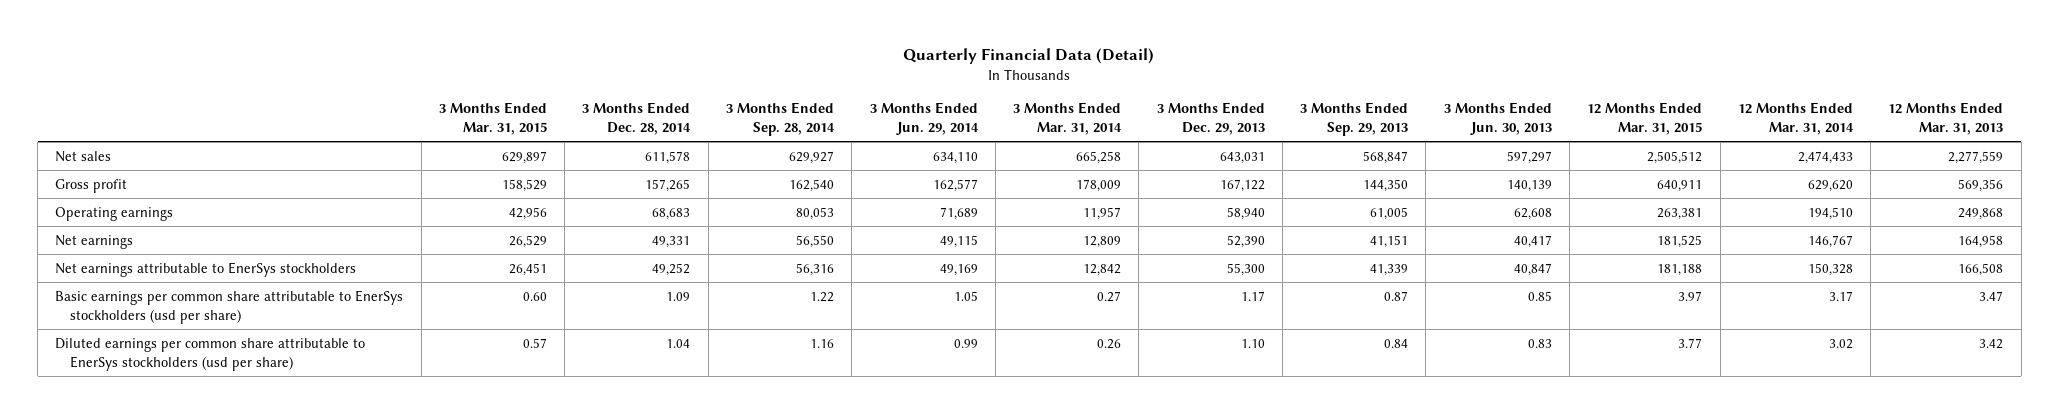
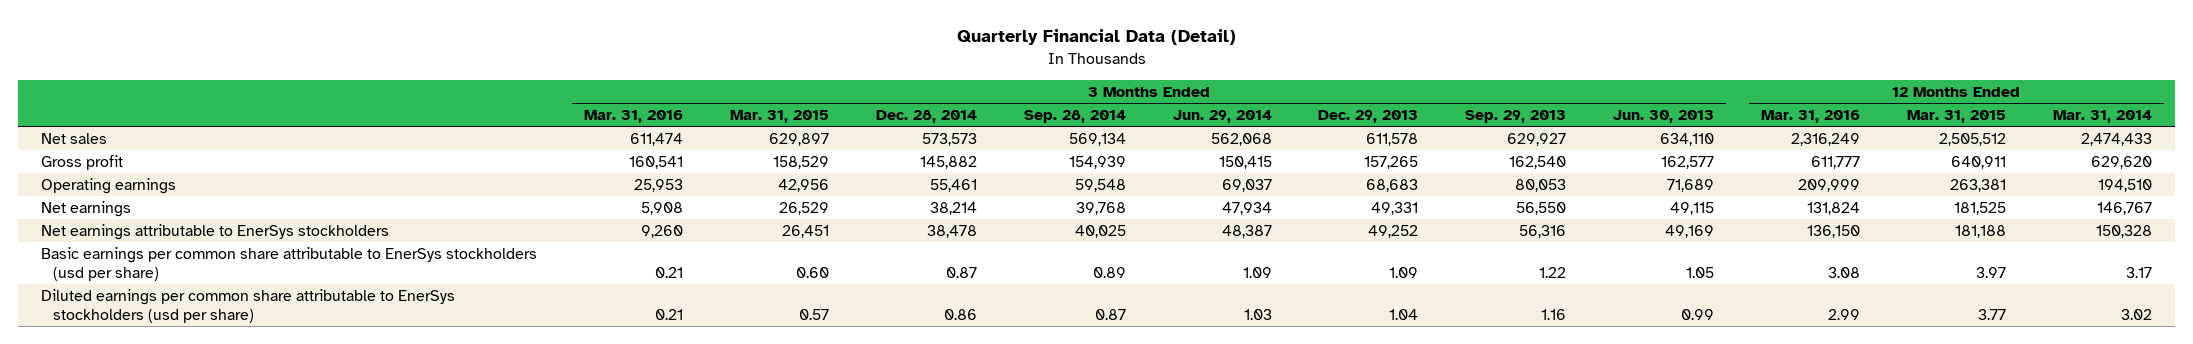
[1013,102,1123,136] 3 Months Ended Mar. 31, 2014 -> none
[1888,102,2004,136] 12 Months Ended Mar. 31, 2013 -> none
none -> [584,110,684,124] Mar. 31, 2016
none -> [1761,110,1861,124] Mar. 31, 2016
[645,150,691,164] 611,578 -> [921,133,977,147] 573,573
[788,150,834,164] 629,927 -> [1068,133,1126,147] 569,134
[932,151,978,164] 634,110 -> [1210,133,1272,147] 562,068
[1219,151,1265,164] 643,031 -> [1366,133,1419,147] 611,578
[1363,150,1409,164] 568,847 -> [1507,133,1567,147] 629,927
[1506,150,1552,164] 597,297 -> [1660,133,1715,147] 634,110
[645,178,691,192] 157,265 -> [919,156,977,170] 145,882
[788,178,834,192] 162,540 -> [1068,156,1126,170] 154,939
[932,178,978,192] 162,577 -> [1218,156,1272,170] 150,415
[1219,178,1265,192] 167,122 -> [1364,156,1419,170] 157,265
[1363,178,1409,192] 144,350 -> [1509,156,1567,170] 162,540
[1506,179,1552,192] 140,139 -> [1661,156,1715,170] 162,577
[652,207,691,220] 68,683 -> [929,179,977,193] 55,461
[795,206,834,220] 80,053 -> [1074,179,1126,193] 59,548
[939,206,978,220] 71,689 -> [1221,179,1272,193] 69,037
[1226,206,1265,220] 58,940 -> [1366,179,1419,193] 68,683
[1370,206,1409,220] 61,005 -> [1515,179,1567,193] 80,053
[1513,207,1552,220] 62,608 -> [1667,179,1715,193] 71,689
[652,235,691,248] 49,331 -> [929,202,977,216] 38,214
[795,234,834,248] 56,550 -> [1075,202,1126,216] 39,768
[939,234,978,248] 49,115 -> [1221,202,1272,216] 47,934
[1226,234,1265,248] 52,390 -> [1371,202,1419,216] 49,331
[1370,234,1409,248] 41,151 -> [1516,202,1567,216] 56,550
[1513,234,1552,248] 40,417 -> [1670,202,1715,216] 49,115
[652,262,691,276] 49,252 -> [926,225,977,239] 38,478
[795,262,834,276] 56,316 -> [1074,225,1126,239] 40,025
[939,263,978,276] 49,169 -> [1221,225,1272,239] 48,387
[1226,262,1265,276] 55,300 -> [1368,225,1419,239] 49,252
[1370,263,1409,276] 41,339 -> [1519,225,1567,239] 56,316
[1513,262,1552,276] 40,847 -> [1665,225,1715,239] 49,169
[666,291,691,301] 1.09 -> [945,267,977,279] 0.87
[809,291,834,302] 1.22 -> [1092,267,1126,279] 0.89
[953,290,978,301] 1.05 -> [1242,267,1272,279] 1.09
[1240,290,1265,301] 1.17 -> [1389,267,1419,279] 1.09
[1384,290,1409,301] 0.87 -> [1539,267,1567,279] 1.22
[1527,290,1552,301] 0.85 -> [1686,267,1715,279] 1.05
[666,338,691,348] 1.04 -> [943,309,977,321] 0.86
[809,338,834,348] 1.16 -> [1094,309,1126,321] 0.87
[953,338,978,348] 0.99 -> [1243,309,1272,321] 1.03
[1240,338,1265,348] 1.10 -> [1389,309,1419,321] 1.04
[1384,338,1409,348] 0.84 -> [1541,309,1567,321] 1.16
[1527,338,1552,348] 0.83 -> [1681,309,1715,321] 0.99

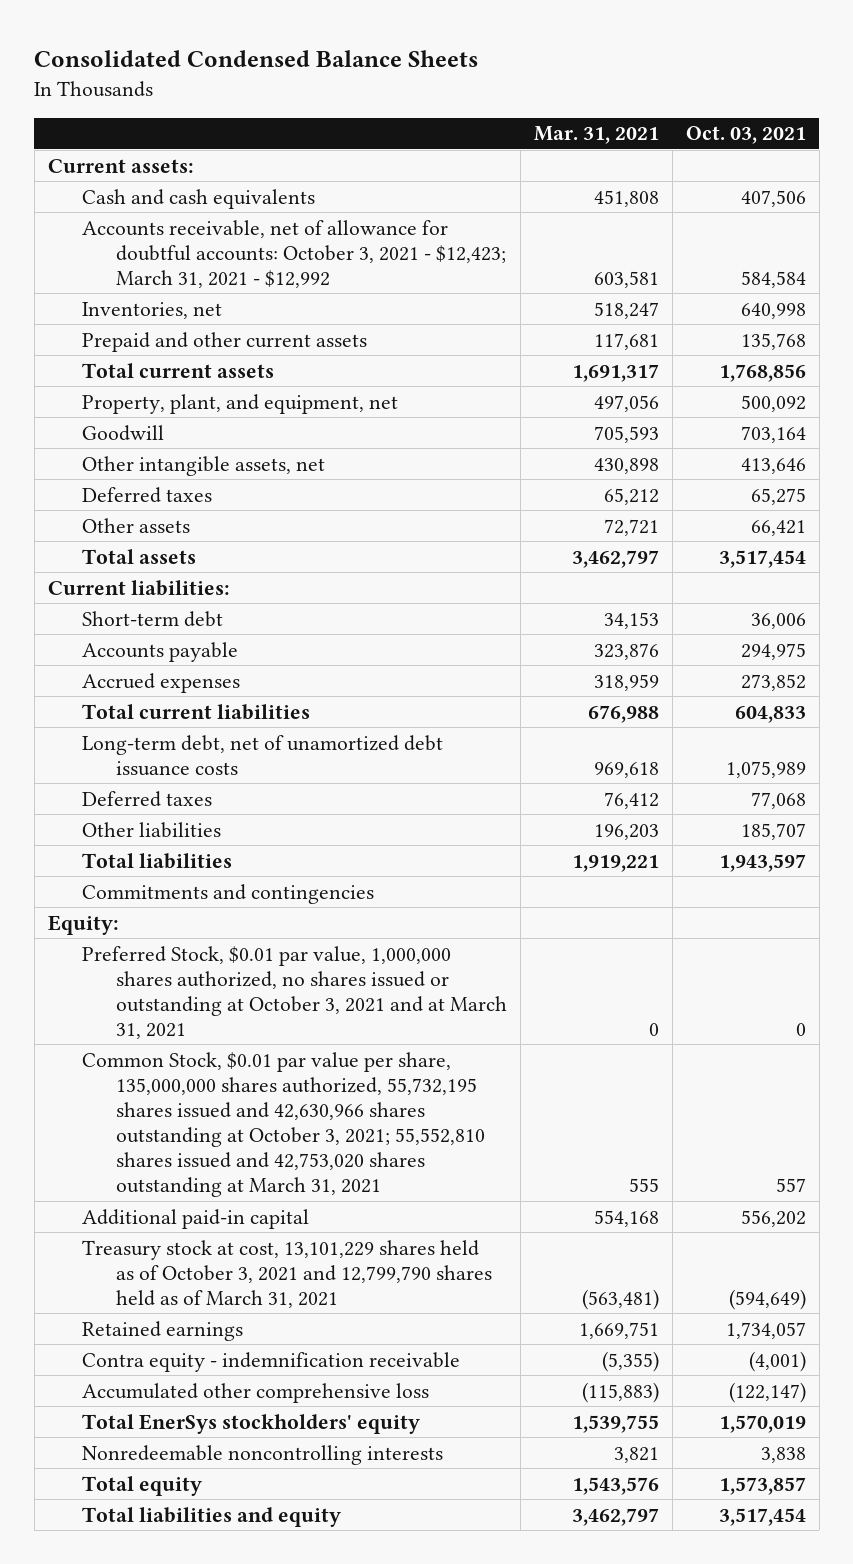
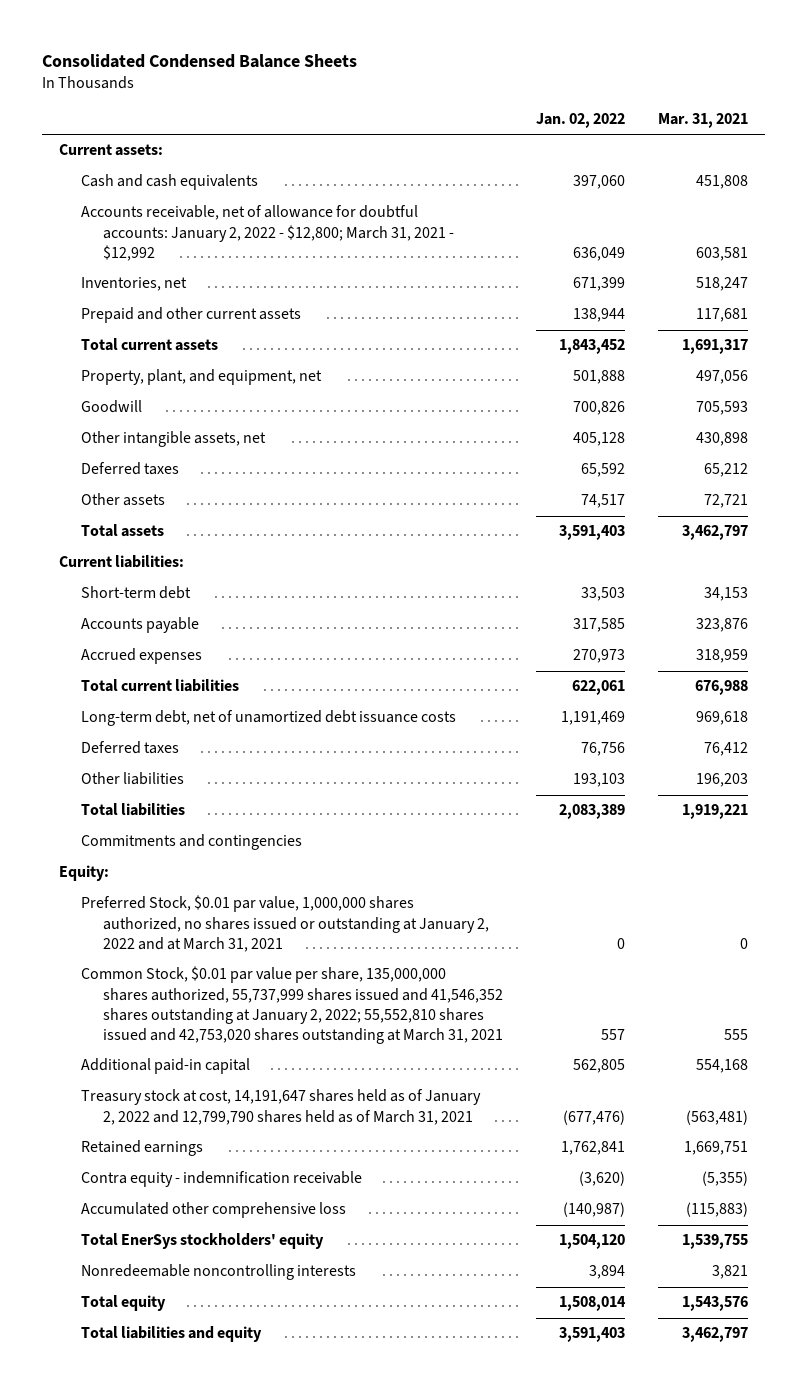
[685,126,806,145] Oct. 03, 2021 -> none
none -> [535,113,625,129] Jan. 02, 2022
[81,219,506,288] Accounts receivable, net of allowance for doubtful accounts: October 3, 2021 - $12,423; March 31, 2021 - $12,992 -> [80,205,454,261] Accounts receivable, net of allowance for doubtful accounts: January 2, 2022 - $12,800; March 31, 2021 - $12,992
[81,945,507,1039] Preferred Stock, $0.01 par value, 1,000,000 shares authorized, no shares issued or outstanding at October 3, 2021 and at March 31, 2021 -> [80,895,489,952] Preferred Stock, $0.01 par value, 1,000,000 shares authorized, no shares issued or outstanding at January 2, 2022 and at March 31, 2021
[81,1051,485,1197] Common Stock, $0.01 par value per share, 135,000,000 shares authorized, 55,732,195 shares issued and 42,630,966 shares outstanding at October 3, 2021; 55,552,810 shares issued and 42,753,020 shares outstanding at March 31, 2021 -> [80,966,503,1045] Common Stock, $0.01 par value per share, 135,000,000 shares authorized, 55,737,999 shares issued and 41,546,352 shares outstanding at January 2, 2022; 55,552,810 shares issued and 42,753,020 shares outstanding at March 31, 2021
[81,1239,492,1308] Treasury stock at cost, 13,101,229 shares held as of October 3, 2021 and 12,799,790 shares held as of March 31, 2021 -> [80,1089,481,1125] Treasury stock at cost, 14,191,647 shares held as of January 2, 2022 and 12,799,790 shares held as of March 31, 2021

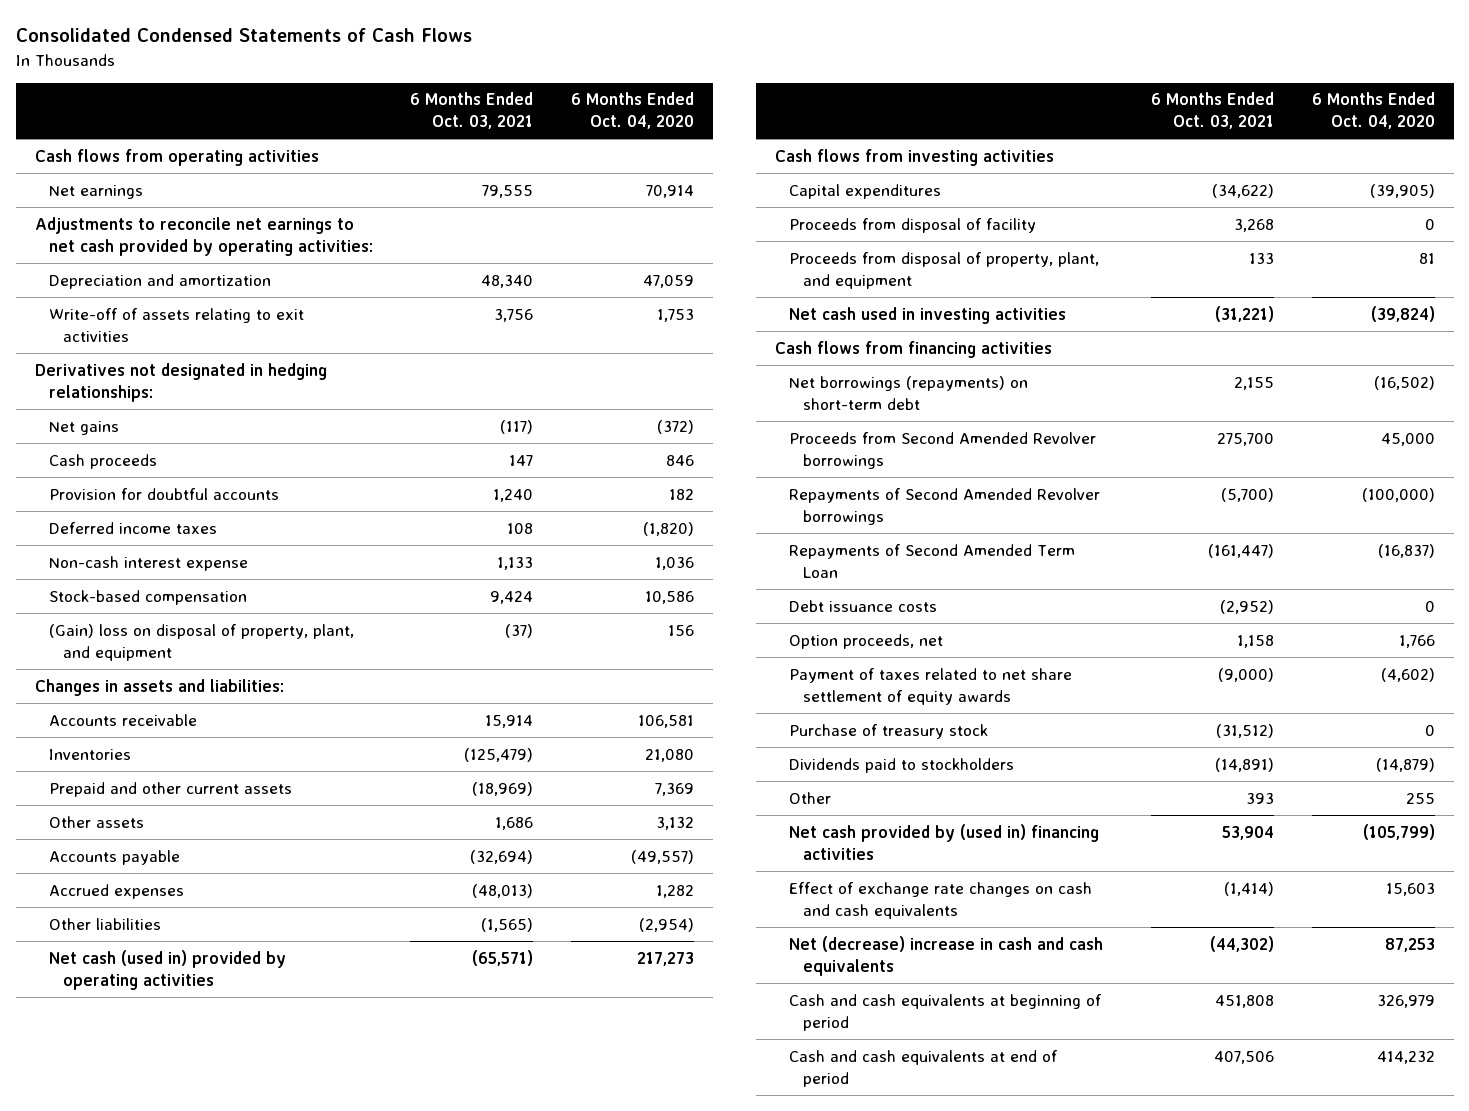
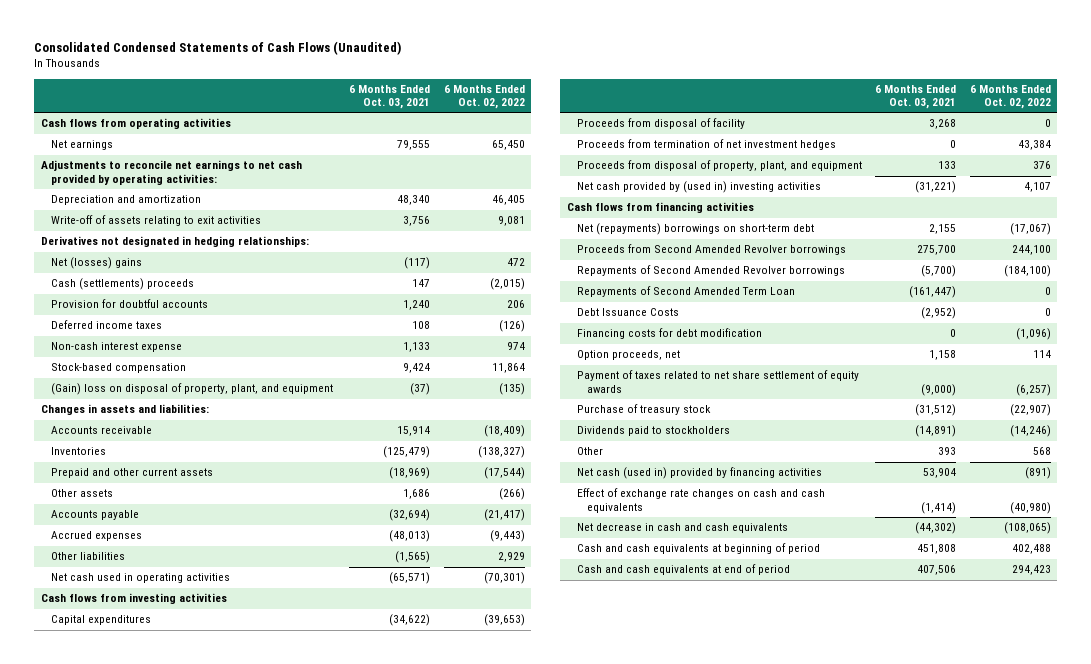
[15,28,472,43] Consolidated Condensed Statements of Cash Flows -> [33,40,401,55] Consolidated Condensed Statements of Cash Flows (Unaudited)
[571,92,695,130] 6 Months Ended Oct. 04, 2020 -> none
none -> [443,84,525,110] 6 Months Ended Oct. 02, 2022
[48,420,119,435] Net gains -> [50,257,142,270] Net (losses) gains
[48,453,157,469] Cash proceeds -> [50,278,194,291] Cash (settlements) proceeds
[48,949,286,990] Net cash (used in) provided by operating activities -> [50,573,230,584] Net cash used in operating activities
none -> [576,139,836,151] Proceeds from termination of net investment hedges
[789,306,1067,324] Net cash used in investing activities -> [576,181,821,194] Net cash provided by (used in) investing activities
[789,375,1029,410] Net borrowings (repayments) on short-term debt -> [576,223,814,236] Net (repayments) borrowings on short-term debt
[789,599,938,612] Debt issuance costs -> [576,308,679,317] Debt Issuance Costs
none -> [576,328,762,340] Financing costs for debt modification
[789,823,1100,860] Net cash provided by (used in) financing activities -> [576,467,822,480] Net cash (used in) provided by financing activities
[789,935,1104,976] Net (decrease) increase in cash and cash equivalents -> [576,523,788,534] Net decrease in cash and cash equivalents

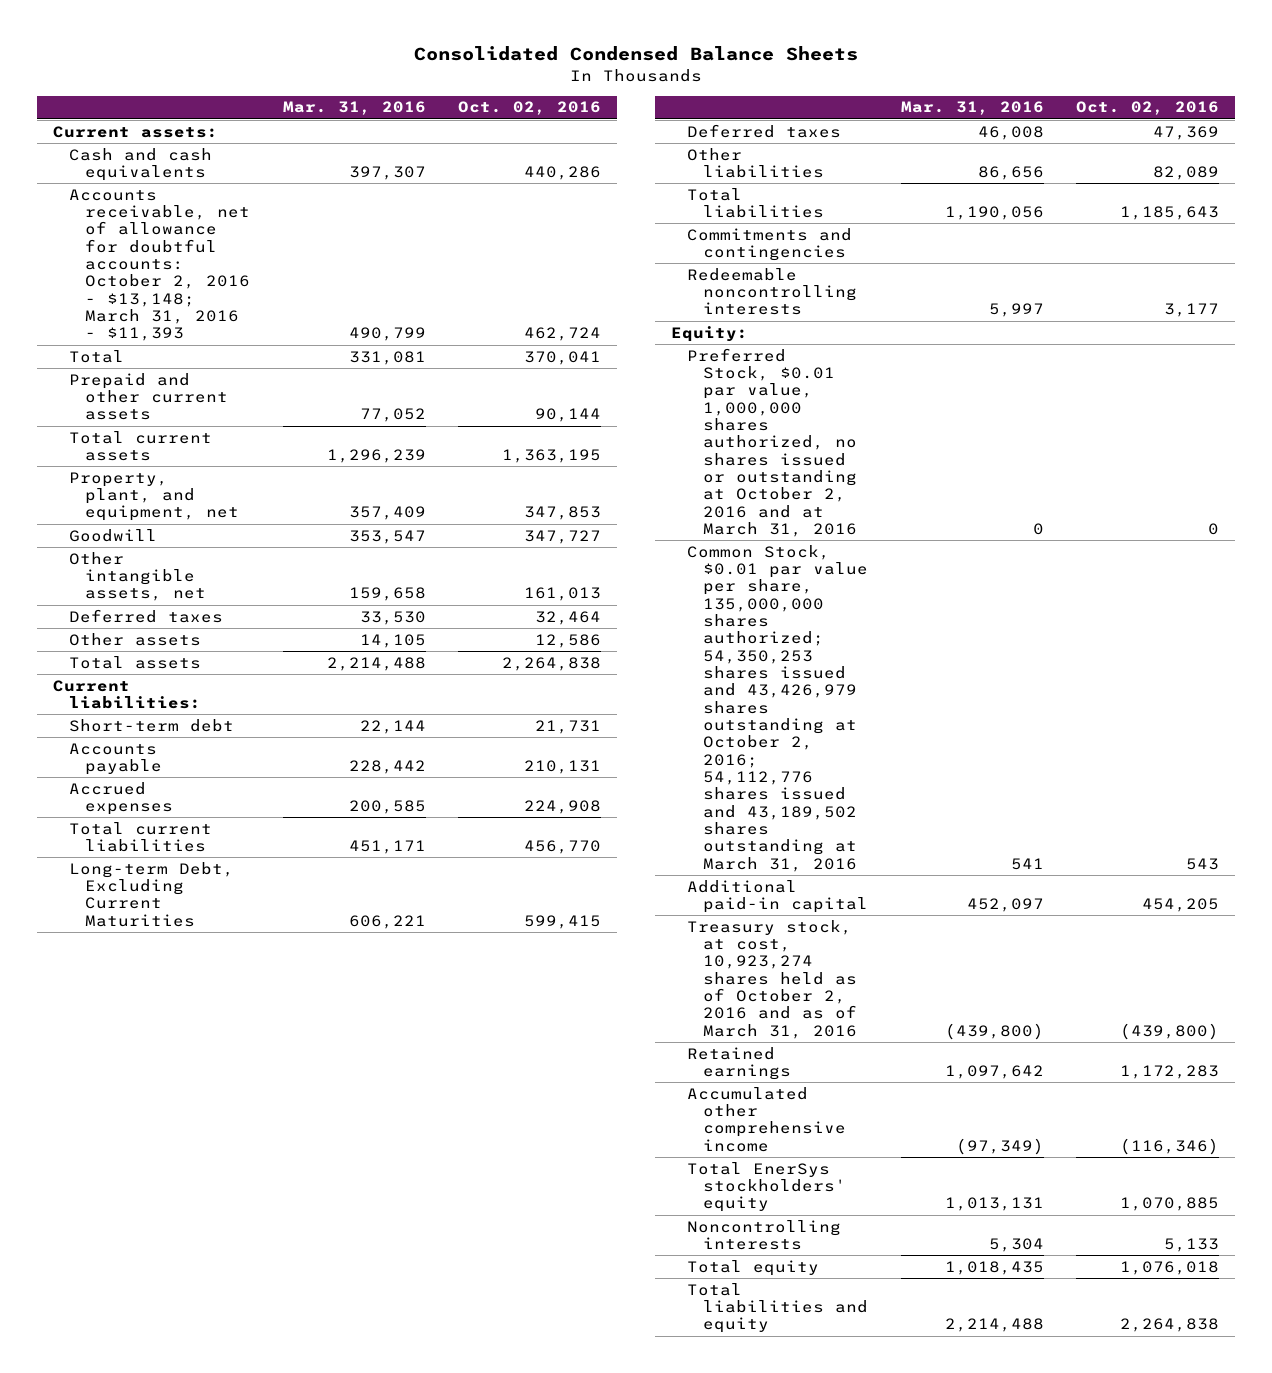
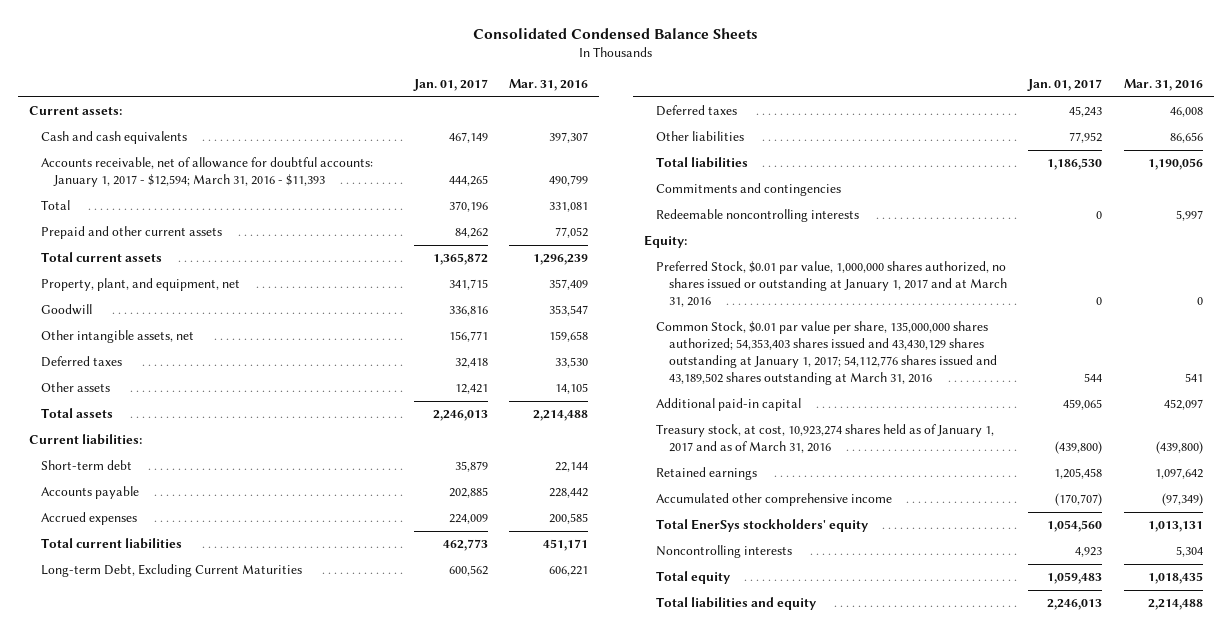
[457,101,601,116] Oct. 02, 2016 -> none
none -> [412,78,488,91] Jan. 01, 2017
[69,188,251,342] Accounts receivable, net of allowance for doubtful accounts: October 2, 2016 - $13,148; March 31, 2016 - $11,393 -> [41,157,374,188] Accounts receivable, net of allowance for doubtful accounts: January 1, 2017 - $12,594; March 31, 2016 - $11,393
[687,347,858,538] Preferred Stock, $0.01 par value, 1,000,000 shares authorized, no shares issued or outstanding at October 2, 2016 and at March 31, 2016 -> [656,261,1007,308] Preferred Stock, $0.01 par value, 1,000,000 shares authorized, no shares issued or outstanding at January 1, 2017 and at March 31, 2016
[687,544,869,872] Common Stock, $0.01 par value per share, 135,000,000 shares authorized; 54,350,253 shares issued and 43,426,979 shares outstanding at October 2, 2016; 54,112,776 shares issued and 43,189,502 shares outstanding at March 31, 2016 -> [656,321,997,386] Common Stock, $0.01 par value per share, 135,000,000 shares authorized; 54,353,403 shares issued and 43,430,129 shares outstanding at January 1, 2017; 54,112,776 shares issued and 43,189,502 shares outstanding at March 31, 2016
[687,919,858,1039] Treasury stock, at cost, 10,923,274 shares held as of October 2, 2016 and as of March 31, 2016 -> [656,424,995,454] Treasury stock, at cost, 10,923,274 shares held as of January 1, 2017 and as of March 31, 2016

